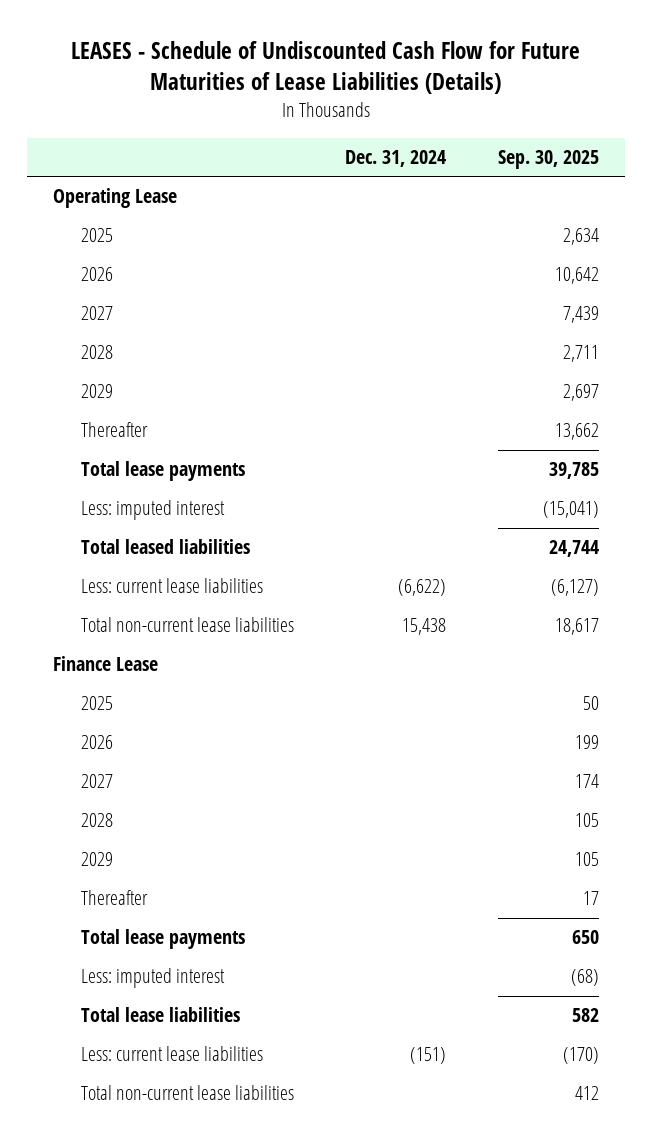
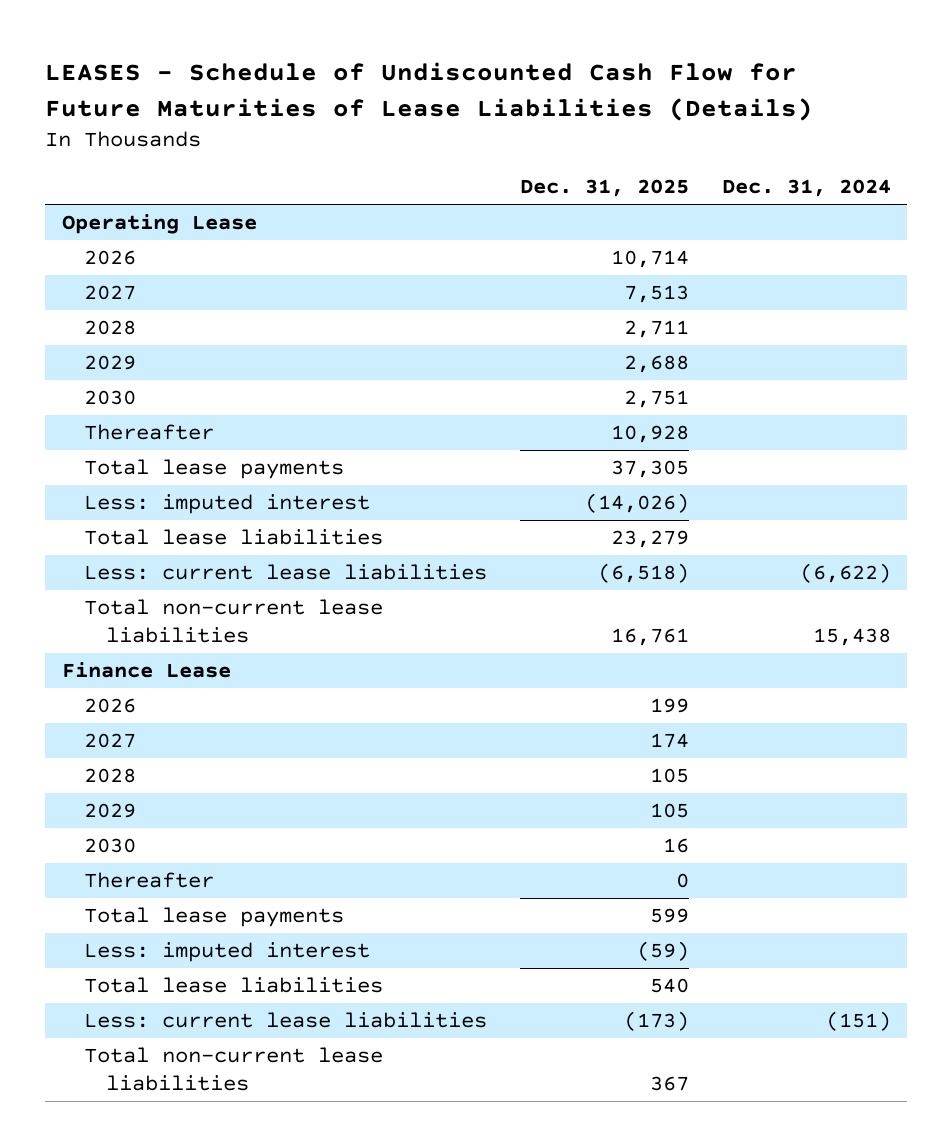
[497,150,599,170] Sep. 30, 2025 -> none
none -> [519,178,689,197] Dec. 31, 2025
[80,228,113,243] 2025 -> none
none -> [84,390,137,406] 2030
[80,539,250,555] Total leased liabilities -> [84,529,384,546] Total lease liabilities
[80,696,113,711] 2025 -> none
none -> [84,838,137,854] 2030

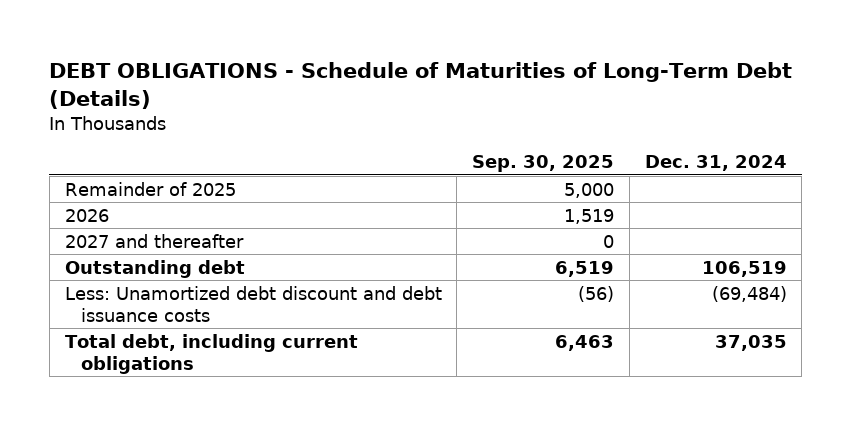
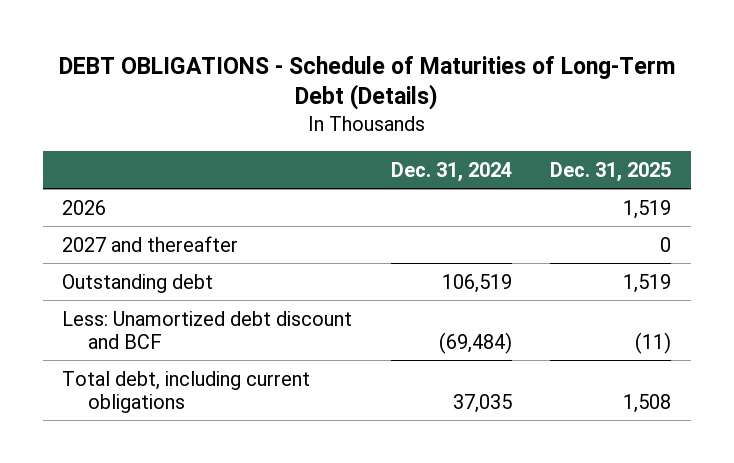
[472,155,615,173] Sep. 30, 2025 -> none
none -> [550,161,672,182] Dec. 31, 2025
[64,181,236,196] Remainder of 2025 -> none
[64,285,442,322] Less: Unamortized debt discount and debt issuance costs -> [62,310,353,349] Less: Unamortized debt discount and BCF

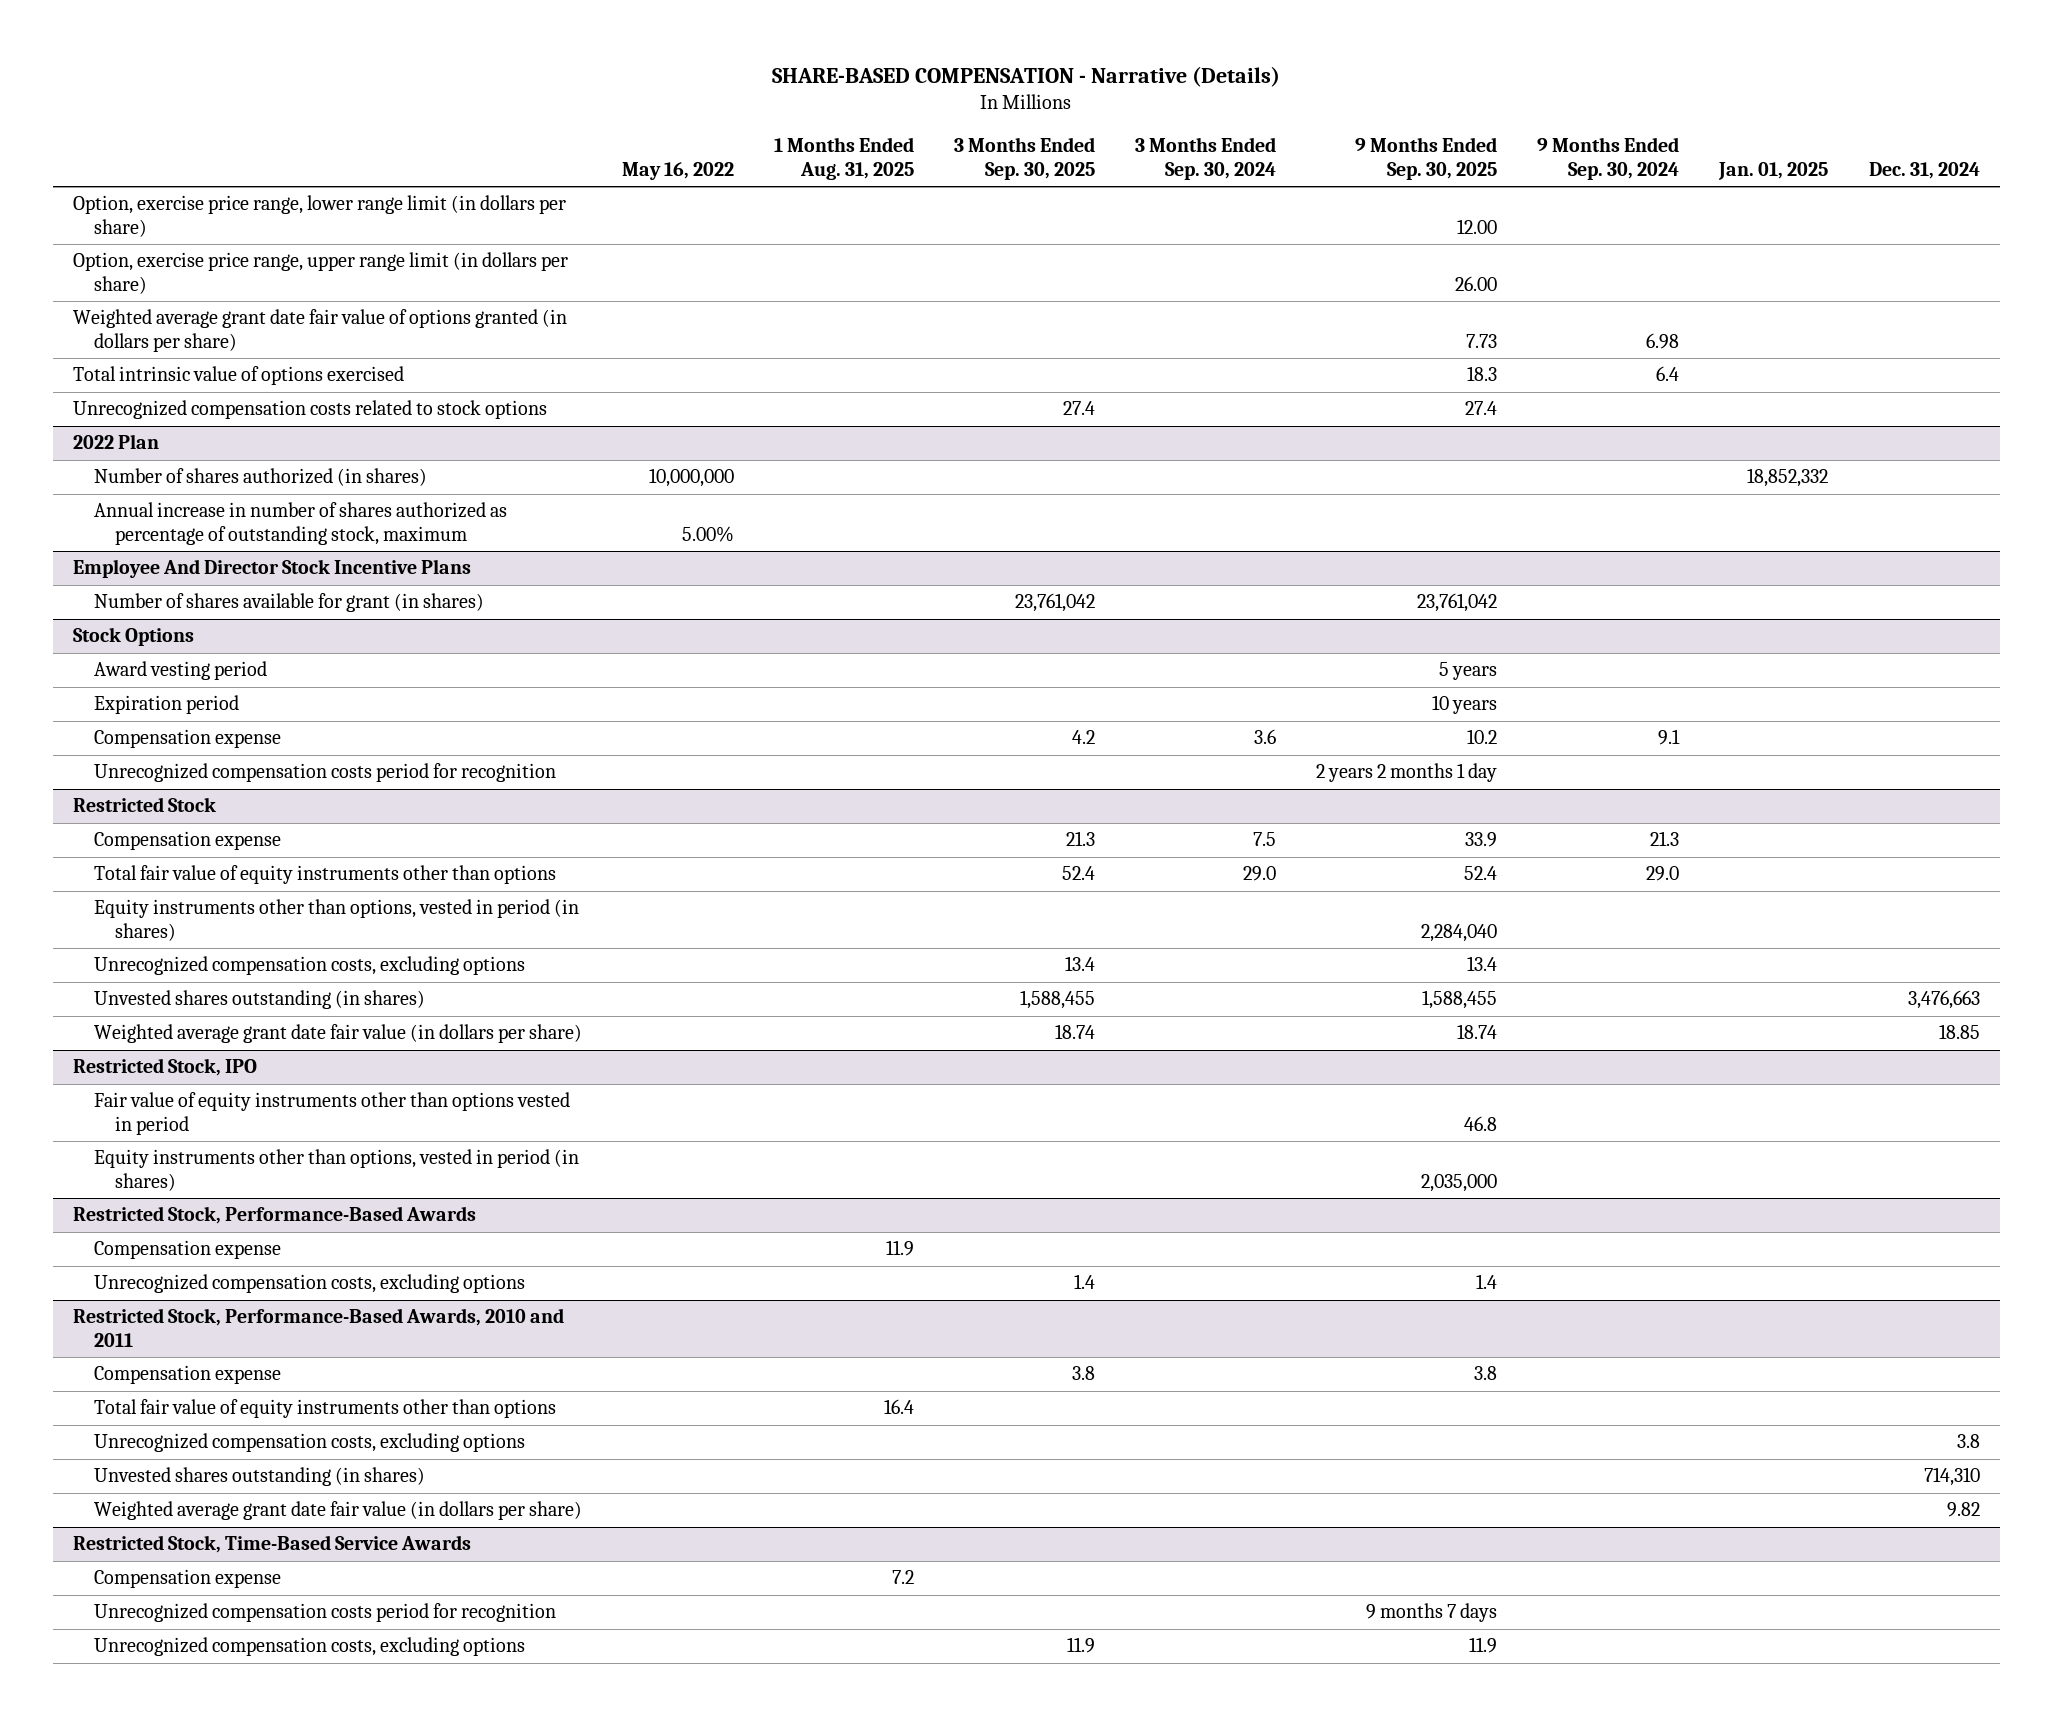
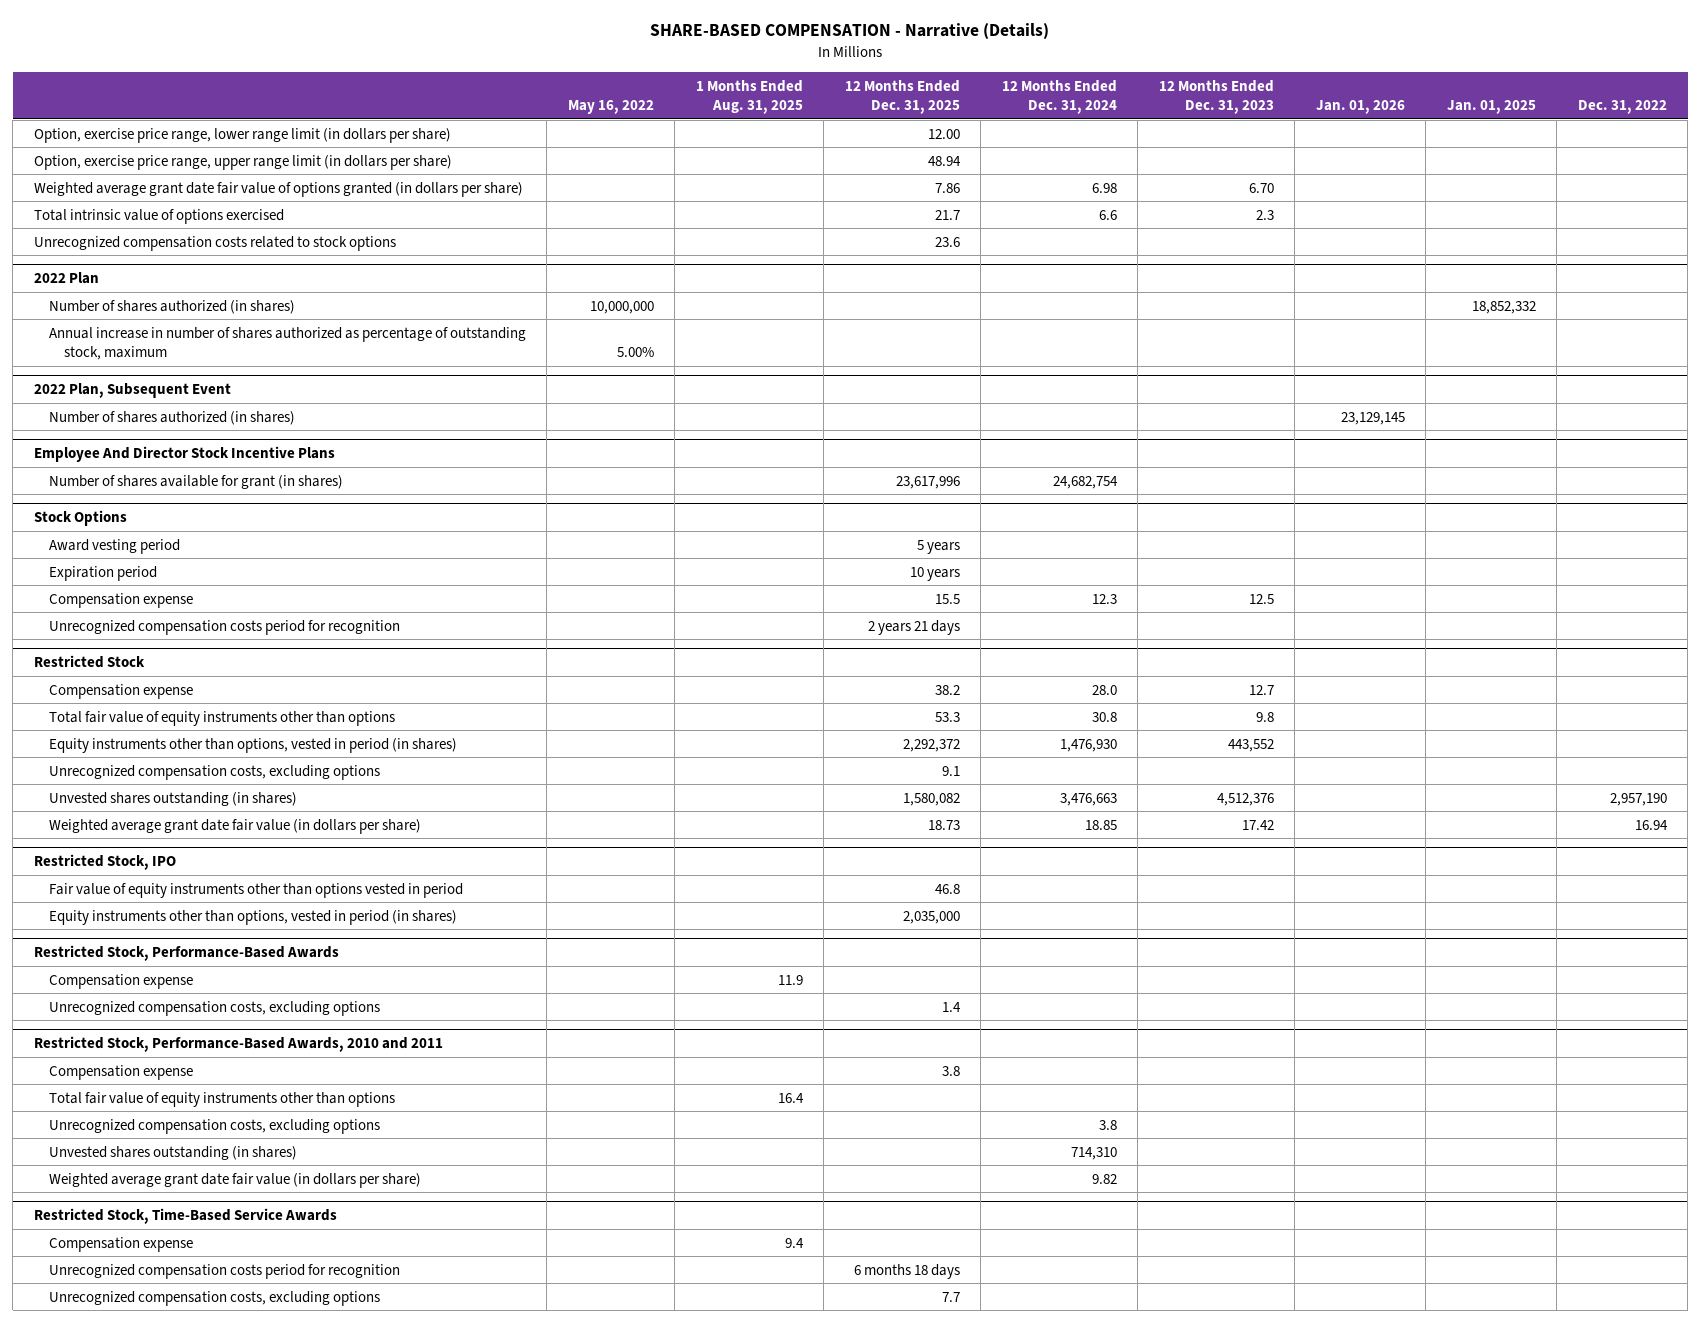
[954,137,1096,180] 3 Months Ended Sep. 30, 2025 -> none
[1135,137,1277,180] 3 Months Ended Sep. 30, 2024 -> none
[1355,137,1498,180] 9 Months Ended Sep. 30, 2025 -> none
[1537,137,1680,180] 9 Months Ended Sep. 30, 2024 -> none
[1868,161,1980,179] Dec. 31, 2024 -> none
none -> [844,79,960,115] 12 Months Ended Dec. 31, 2025
none -> [1001,79,1117,115] 12 Months Ended Dec. 31, 2024
none -> [1158,79,1274,115] 12 Months Ended Dec. 31, 2023
none -> [1315,100,1405,115] Jan. 01, 2026
none -> [1577,100,1667,115] Dec. 31, 2022
none -> [33,383,231,399] 2022 Plan, Subsequent Event
none -> [48,410,295,425] Number of shares authorized (in shares)
[892,1570,915,1585] 7.2 -> [784,1237,804,1248] 9.4

